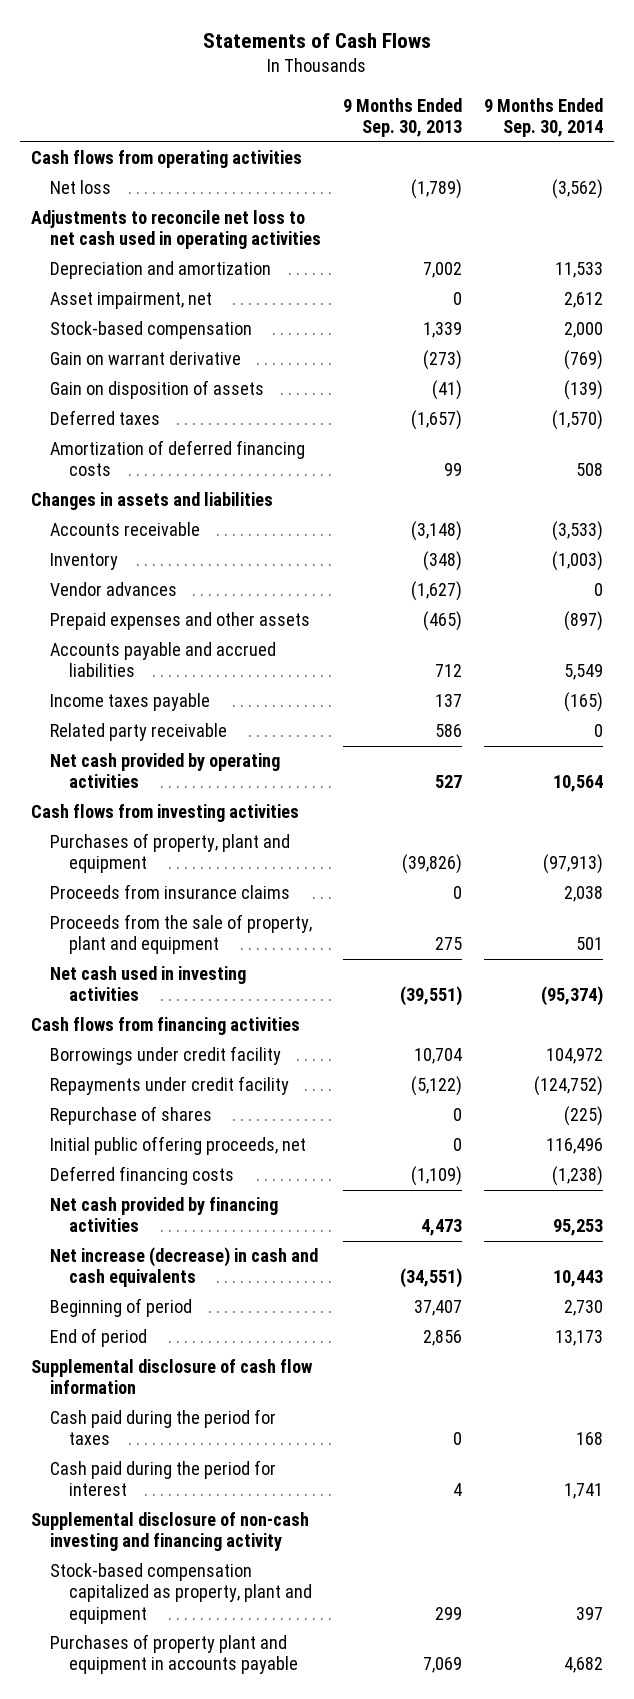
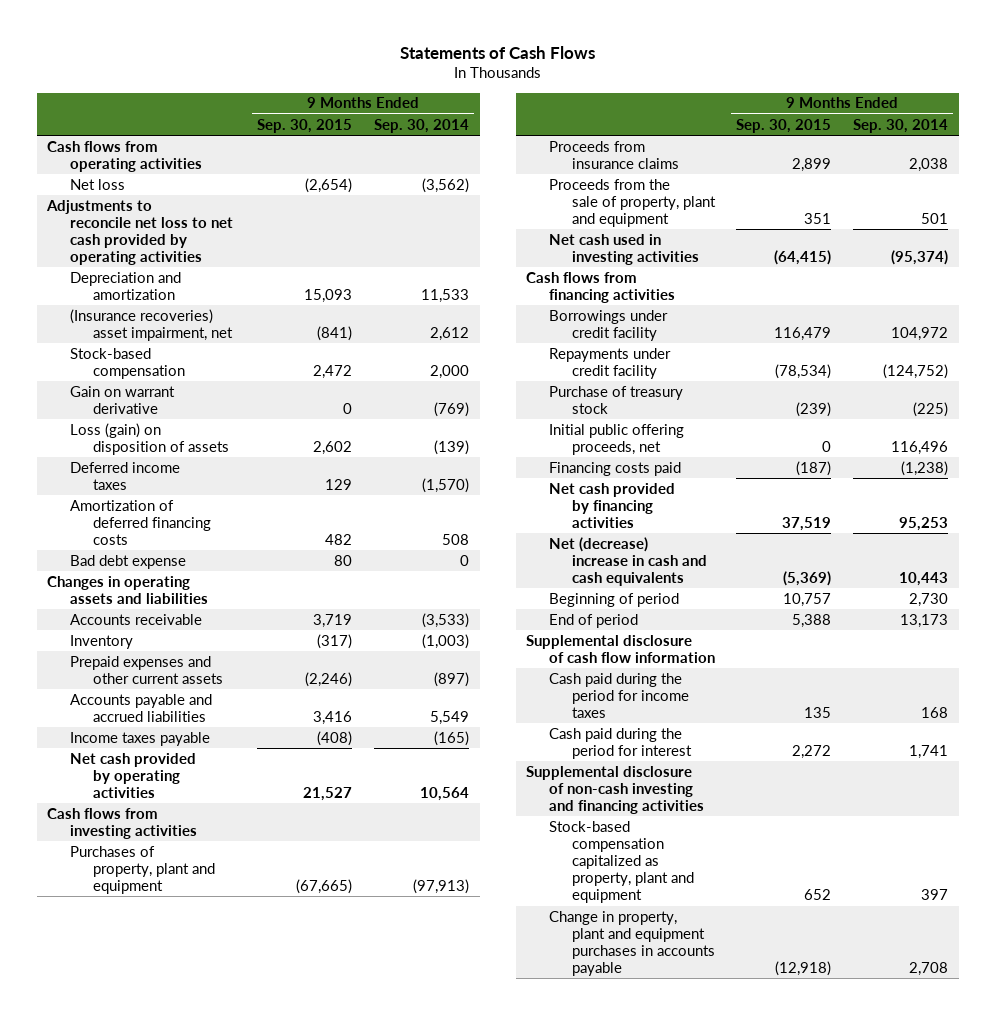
[343,97,463,138] 9 Months Ended Sep. 30, 2013 -> none
none -> [257,118,353,133] Sep. 30, 2015
[30,210,322,250] Adjustments to reconcile net loss to net cash used in operating activities -> [46,199,233,266] Adjustments to reconcile net loss to net cash provided by operating activities
[50,292,213,310] Asset impairment, net -> [69,308,233,341] (Insurance recoveries) asset impairment, net
[50,380,265,400] Gain on disposition of assets -> [69,422,229,455] Loss (gain) on disposition of assets
[50,410,161,426] Deferred taxes -> [69,461,180,490] Deferred income taxes
none -> [69,554,186,569] Bad debt expense
[30,492,273,511] Changes in assets and liabilities -> [47,575,208,604] Changes in operating assets and liabilities
[50,582,178,597] Vendor advances -> none
[50,612,311,631] Prepaid expenses and other assets -> [69,655,223,684] Prepaid expenses and other current assets
[50,723,228,742] Related party receivable -> none
[50,1106,213,1126] Repurchase of shares -> [548,385,683,414] Purchase of treasury stock
[50,1166,235,1186] Deferred financing costs -> [548,461,681,476] Financing costs paid
[50,1247,319,1288] Net increase (decrease) in cash and cash equivalents -> [548,536,707,586] Net (decrease) increase in cash and cash equivalents
[50,1409,277,1446] Cash paid during the period for taxes -> [548,672,689,718] Cash paid during the period for income taxes
[30,1512,309,1552] Supplemental disclosure of non-cash investing and financing activity -> [526,765,704,814] Supplemental disclosure of non-cash investing and financing activities
[50,1634,299,1675] Purchases of property plant and equipment in accounts payable -> [548,910,715,977] Change in property, plant and equipment purchases in accounts payable
[564,1657,604,1674] 4,682 -> [908,962,948,977] 2,708

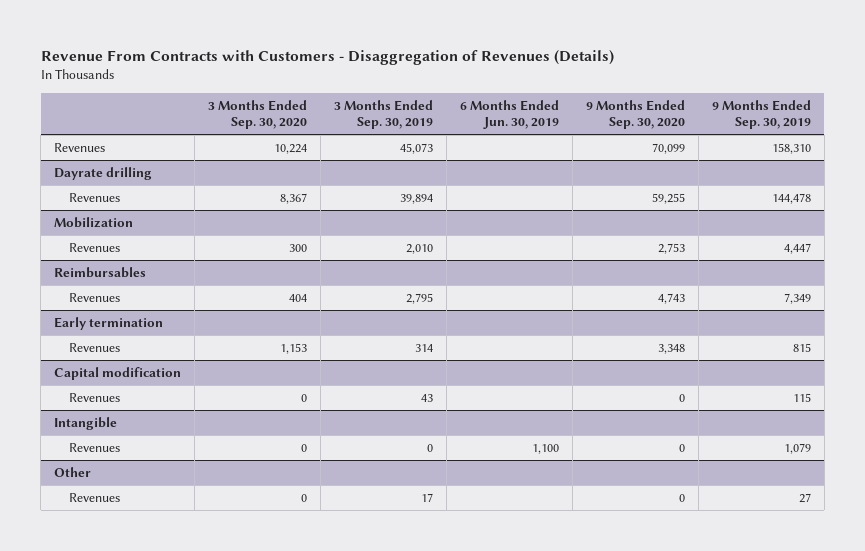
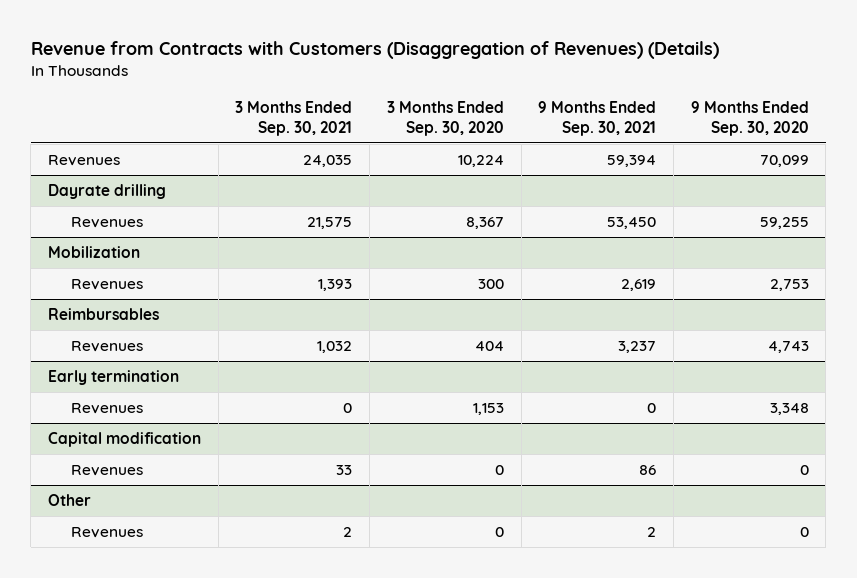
[40,50,614,66] Revenue From Contracts with Customers - Disaggregation of Revenues (Details) -> [30,41,719,60] Revenue from Contracts with Customers (Disaggregation of Revenues) (Details)
[333,99,433,129] 3 Months Ended Sep. 30, 2019 -> none
[459,99,559,129] 6 Months Ended Jun. 30, 2019 -> none
[711,99,811,129] 9 Months Ended Sep. 30, 2019 -> none
none -> [235,100,353,136] 3 Months Ended Sep. 30, 2021
none -> [538,100,657,136] 9 Months Ended Sep. 30, 2021
[54,417,118,431] Intangible -> none
[68,443,120,453] Revenues -> none

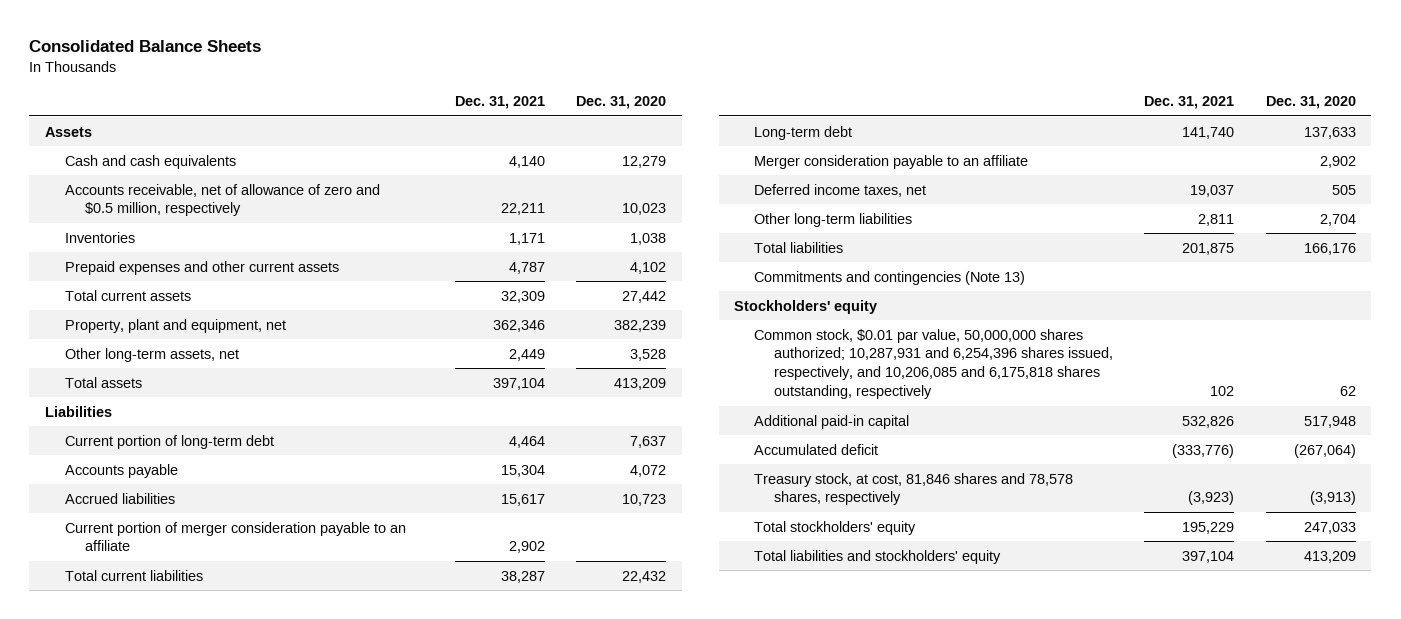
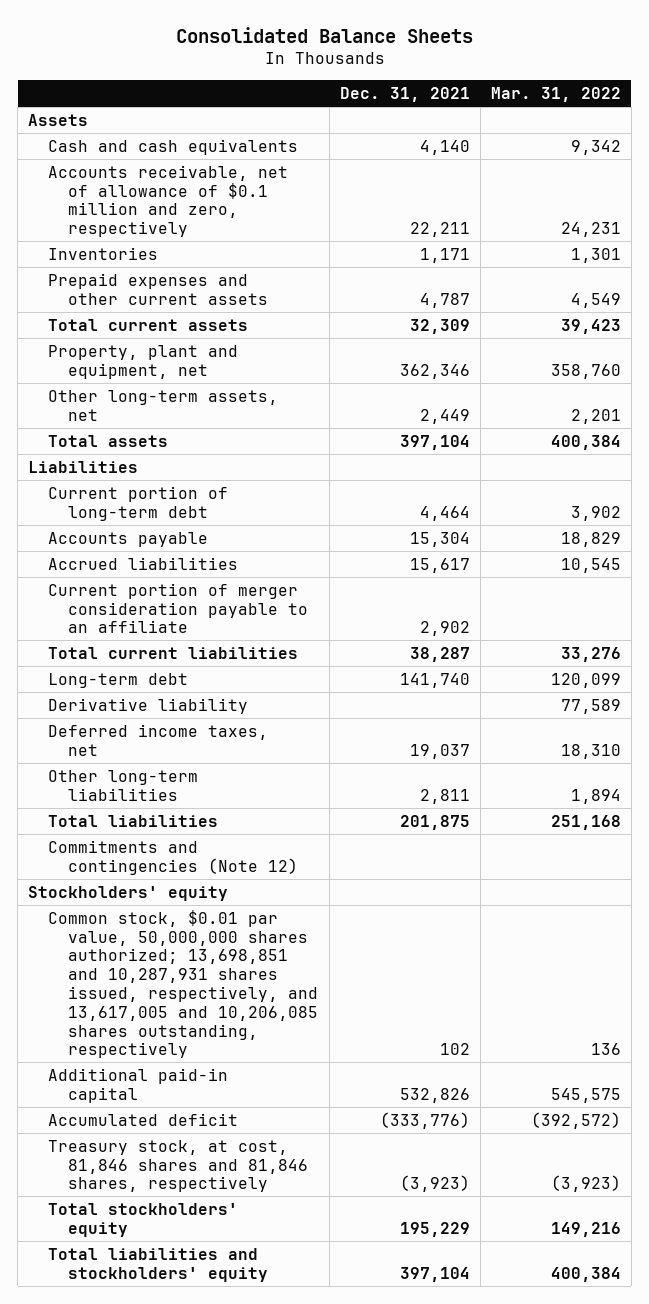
[576,96,667,110] Dec. 31, 2020 -> none
none -> [490,87,621,103] Mar. 31, 2022
[64,183,380,217] Accounts receivable, net of allowance of zero and $0.5 million, respectively -> [48,164,289,238] Accounts receivable, net of allowance of $0.1 million and zero, respectively
[754,154,1029,169] Merger consideration payable to an affiliate -> none
none -> [48,697,249,714] Derivative liability
[754,270,1026,285] Commitments and contingencies (Note 13) -> [48,839,299,875] Commitments and contingencies (Note 12)
[754,328,1113,400] Common stock, $0.01 par value, 50,000,000 shares authorized; 10,287,931 and 6,254,396 shares issued, respectively, and 10,206,085 and 6,175,818 shares outstanding, respectively -> [48,909,319,1059] Common stock, $0.01 par value, 50,000,000 shares authorized; 13,698,851 and 10,287,931 shares issued, respectively, and 13,617,005 and 10,206,085 shares outstanding, respectively
[754,472,1074,506] Treasury stock, at cost, 81,846 shares and 78,578 shares, respectively -> [48,1139,309,1193] Treasury stock, at cost, 81,846 shares and 81,846 shares, respectively

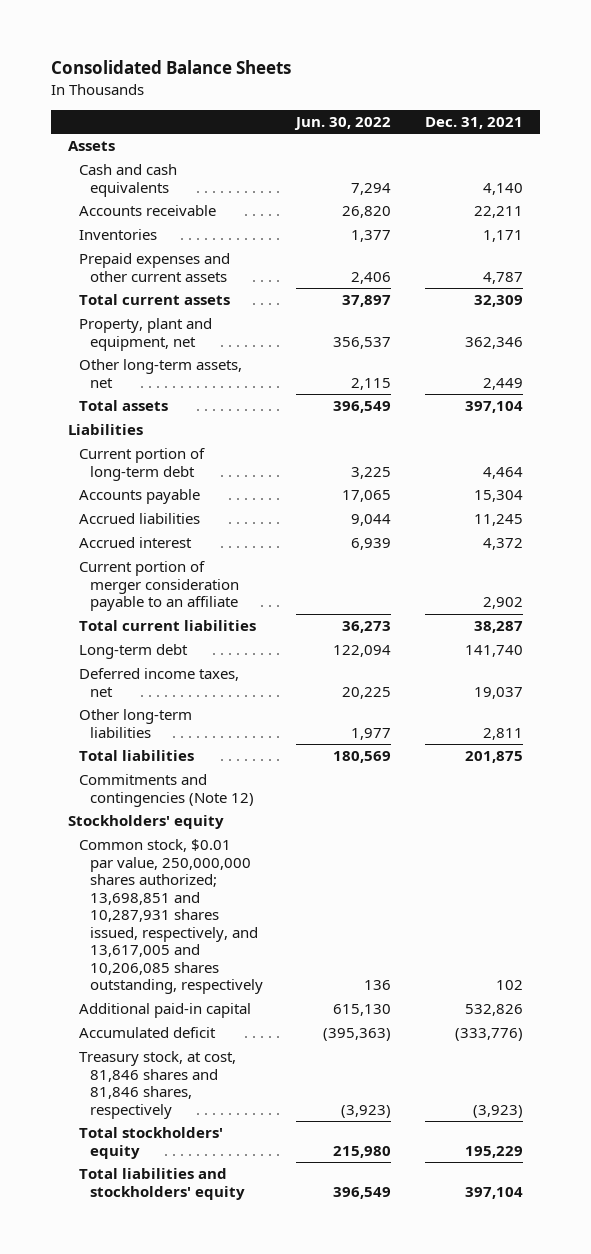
[490,87,621,103] Mar. 31, 2022 -> none
none -> [294,116,392,130] Jun. 30, 2022
[48,164,289,238] Accounts receivable, net of allowance of $0.1 million and zero, respectively -> [78,205,216,217] Accounts receivable
[409,557,470,573] 15,617 -> [473,514,523,527] 11,245
none -> [78,537,192,549] Accrued interest
[48,697,249,714] Derivative liability -> none
[48,909,319,1059] Common stock, $0.01 par value, 50,000,000 shares authorized; 13,698,851 and 10,287,931 shares issued, respectively, and 13,617,005 and 10,206,085 shares outstanding, respectively -> [78,839,263,995] Common stock, $0.01 par value, 250,000,000 shares authorized; 13,698,851 and 10,287,931 shares issued, respectively, and 13,617,005 and 10,206,085 shares outstanding, respectively

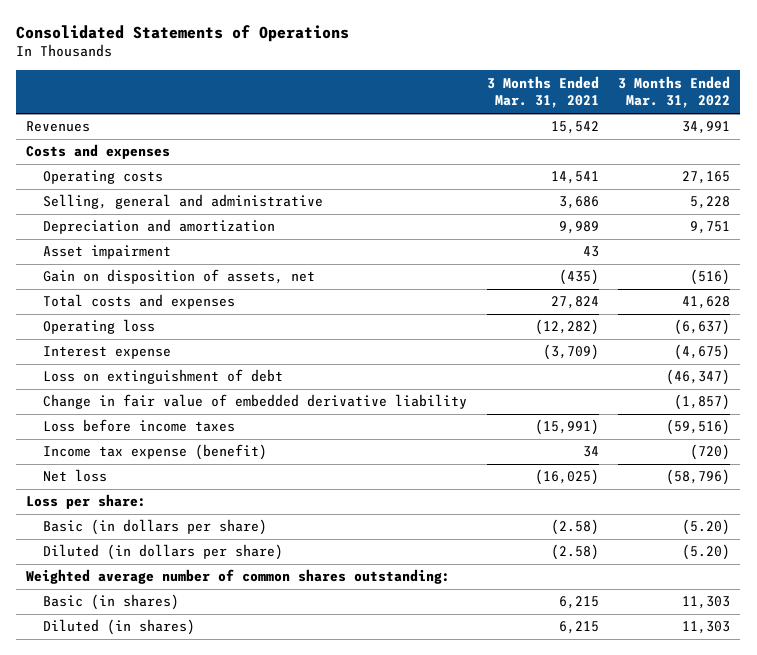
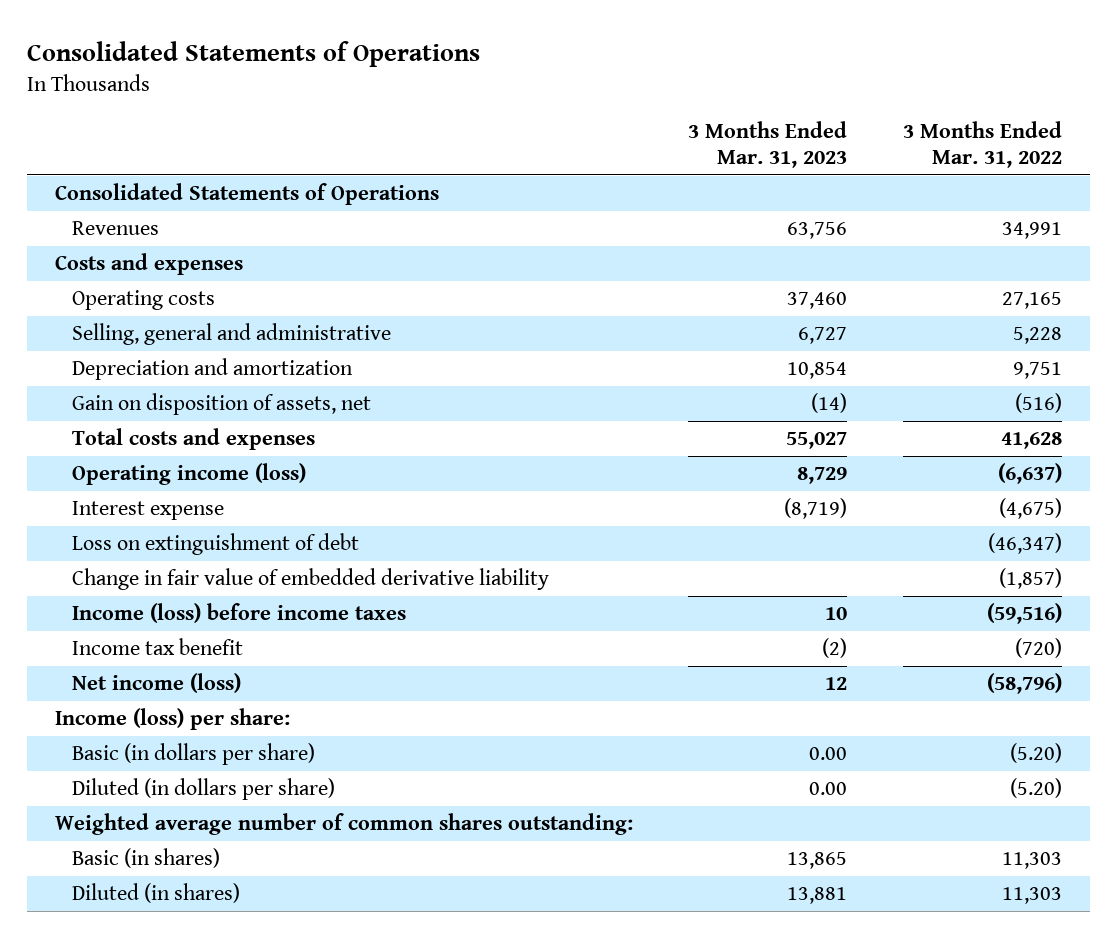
[486,75,599,109] 3 Months Ended Mar. 31, 2021 -> none
none -> [688,121,848,169] 3 Months Ended Mar. 31, 2023
none -> [54,183,439,206] Consolidated Statements of Operations
[42,245,171,260] Asset impairment -> none
[42,319,155,335] Operating loss -> [71,463,306,486] Operating income (loss)
[42,419,235,433] Loss before income taxes -> [71,603,406,624] Income (loss) before income taxes
[42,444,267,461] Income tax expense (benefit) -> [71,638,243,656] Income tax benefit
[42,469,107,483] Net loss -> [71,673,241,694] Net income (loss)
[26,494,147,510] Loss per share: -> [54,708,290,731] Income (loss) per share:

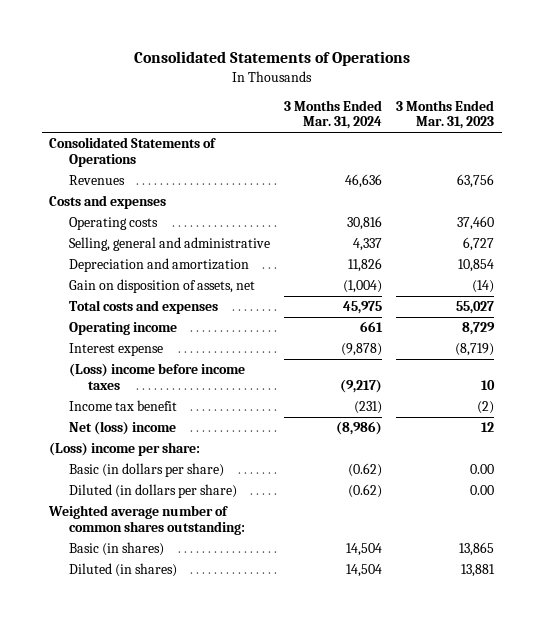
[903,121,1063,169] 3 Months Ended Mar. 31, 2022 -> none
none -> [284,99,383,130] 3 Months Ended Mar. 31, 2024
[71,463,306,486] Operating income (loss) -> [68,322,177,336] Operating income
[71,533,359,556] Loss on extinguishment of debt -> none
[71,568,549,591] Change in fair value of embedded derivative liability -> none
[71,603,406,624] Income (loss) before income taxes -> [68,363,245,390] (Loss) income before income taxes
[71,673,241,694] Net income (loss) -> [68,421,176,436] Net (loss) income
[54,708,290,731] Income (loss) per share: -> [49,442,201,457] (Loss) income per share:

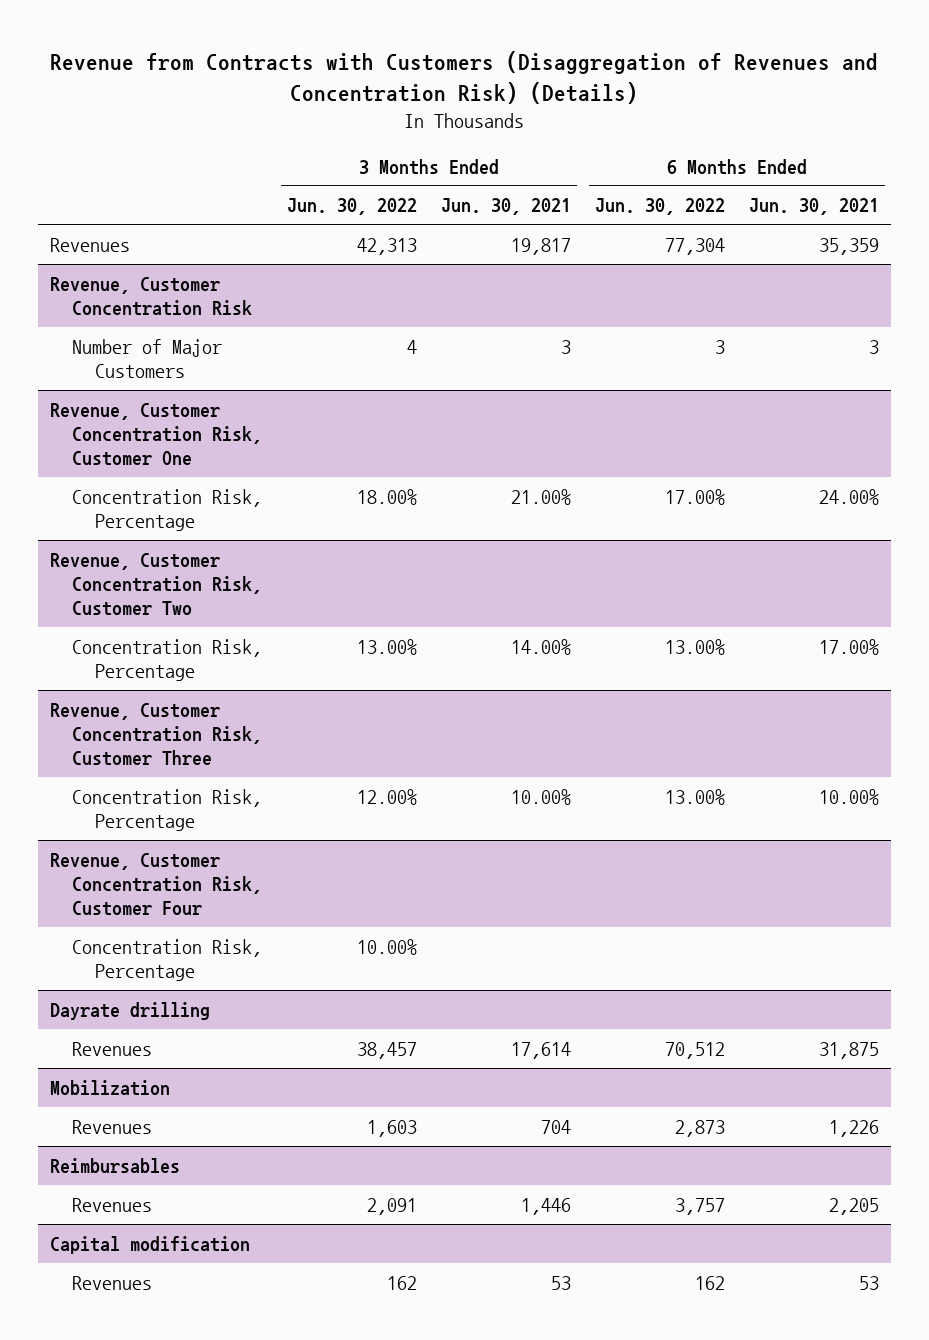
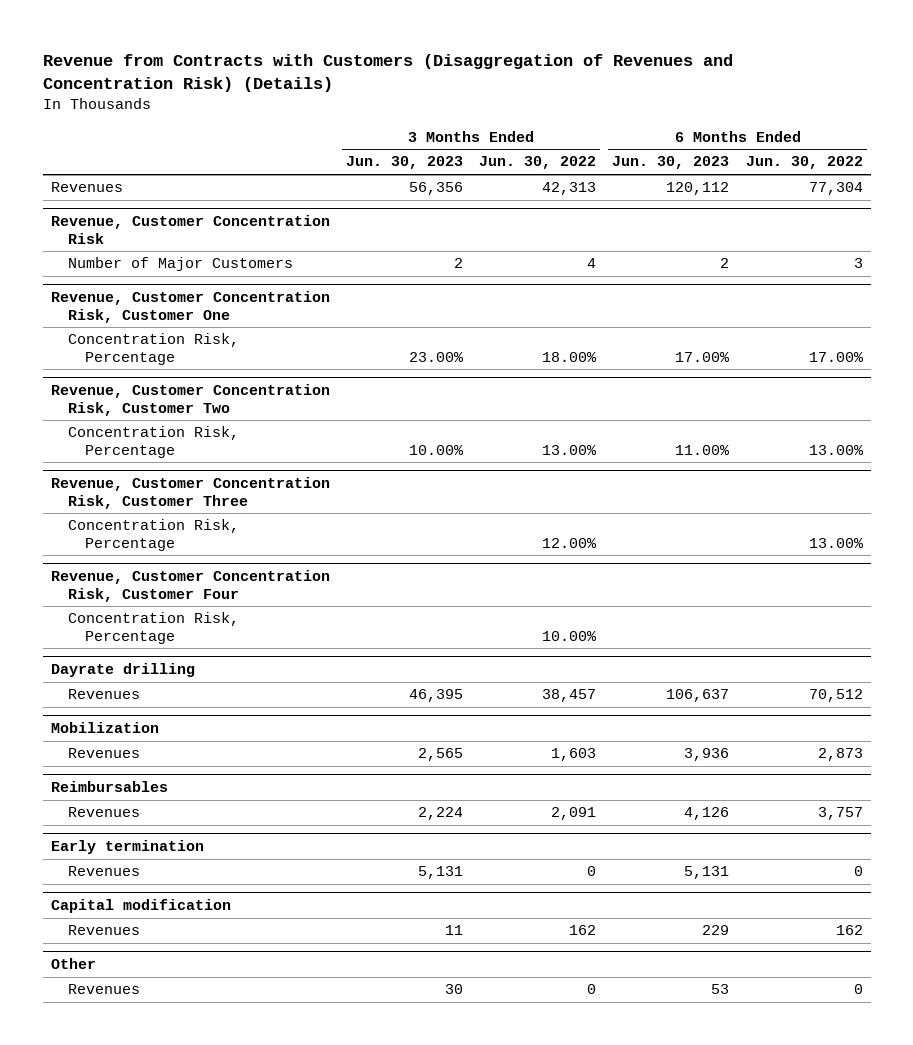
[440,198,571,216] Jun. 30, 2021 -> none
[749,198,880,216] Jun. 30, 2021 -> none
none -> [345,156,463,170] Jun. 30, 2023
none -> [612,156,730,170] Jun. 30, 2023
none -> [50,840,204,855] Early termination
none -> [67,866,140,877] Revenues
none -> [50,958,96,970] Other
none -> [67,984,140,995] Revenues

